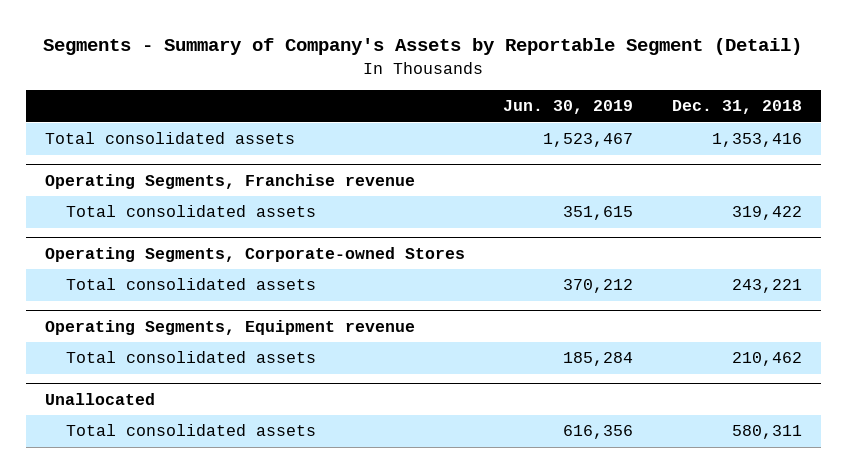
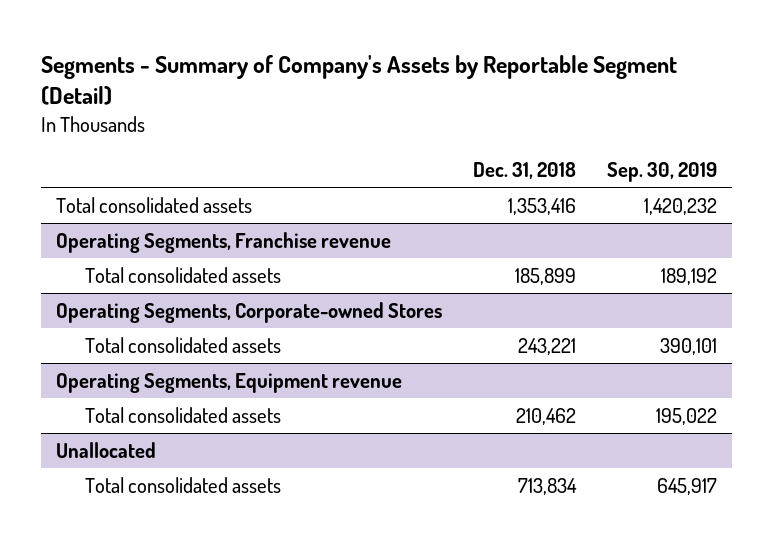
[503,100,634,115] Jun. 30, 2019 -> none
none -> [606,162,717,183] Sep. 30, 2019
[731,206,802,221] 319,422 -> [514,267,576,285] 185,899
[731,425,802,440] 580,311 -> [517,477,577,495] 713,834

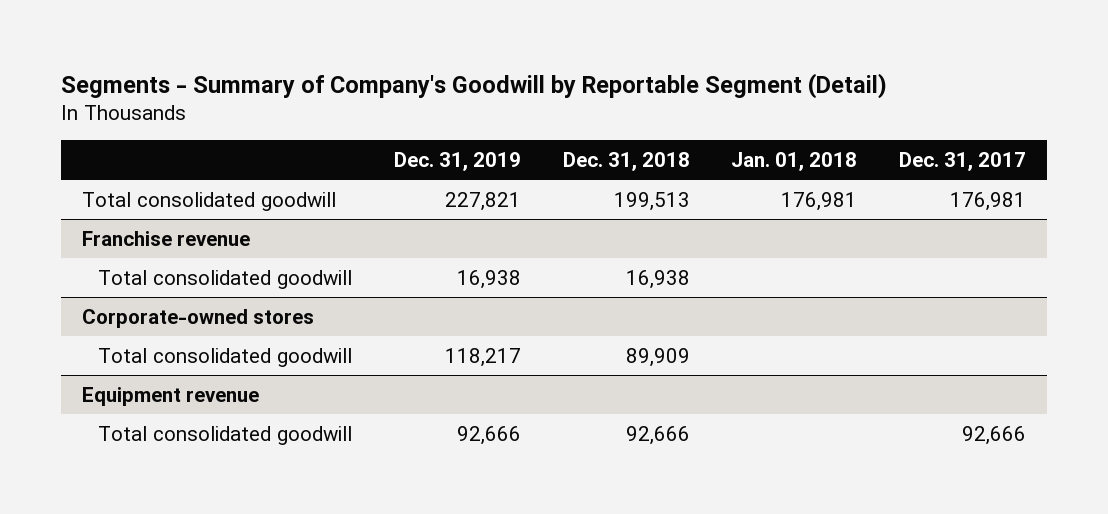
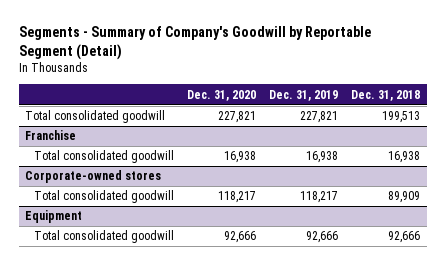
[731,152,858,172] Jan. 01, 2018 -> none
[899,152,1027,172] Dec. 31, 2017 -> none
none -> [187,89,257,101] Dec. 31, 2020
[81,230,250,246] Franchise revenue -> [25,130,77,141] Franchise
[81,386,259,406] Equipment revenue -> [25,210,83,224] Equipment

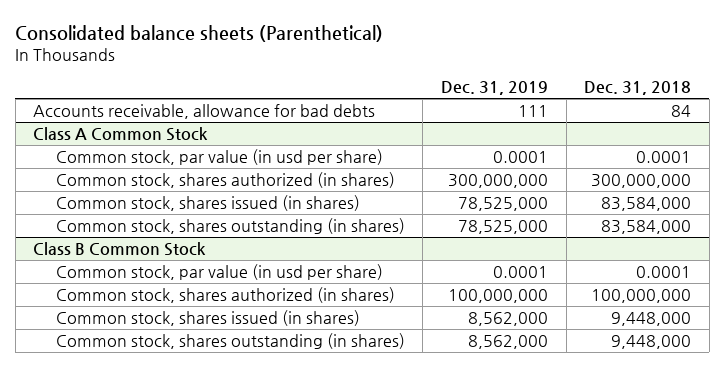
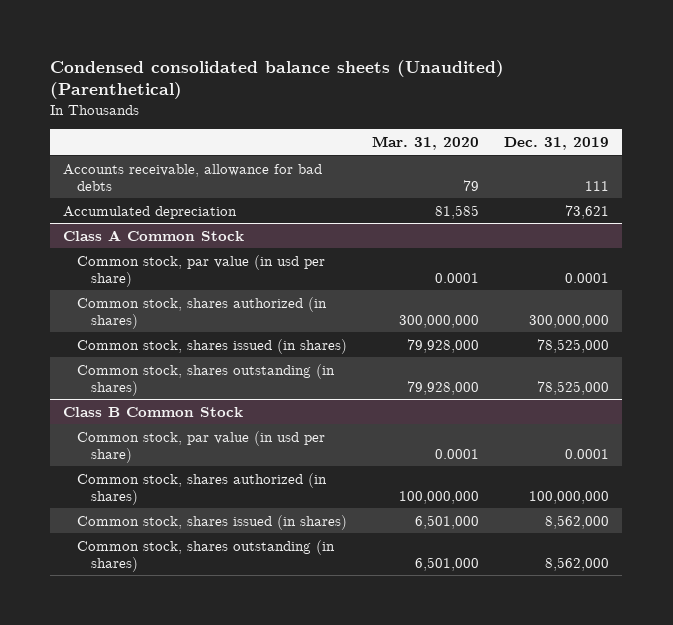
[15,25,384,43] Consolidated balance sheets (Parenthetical) -> [50,59,505,100] Condensed consolidated balance sheets (Unaudited) (Parenthetical)
[584,81,692,96] Dec. 31, 2018 -> none
none -> [372,136,480,151] Mar. 31, 2020
none -> [63,205,238,219] Accumulated depreciation

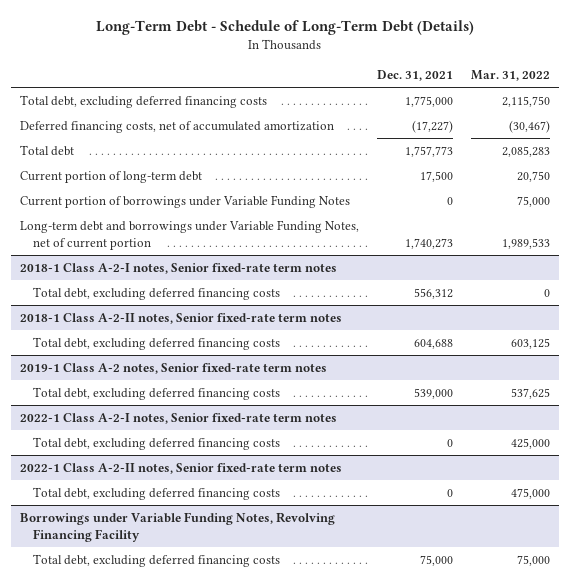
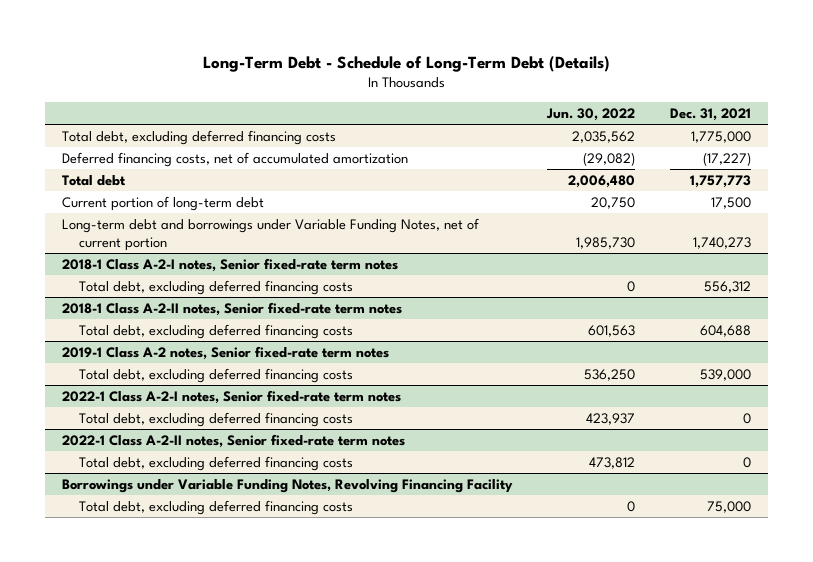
[471,70,551,82] Mar. 31, 2022 -> none
none -> [546,108,636,122] Jun. 30, 2022
[19,194,350,208] Current portion of borrowings under Variable Funding Notes -> none

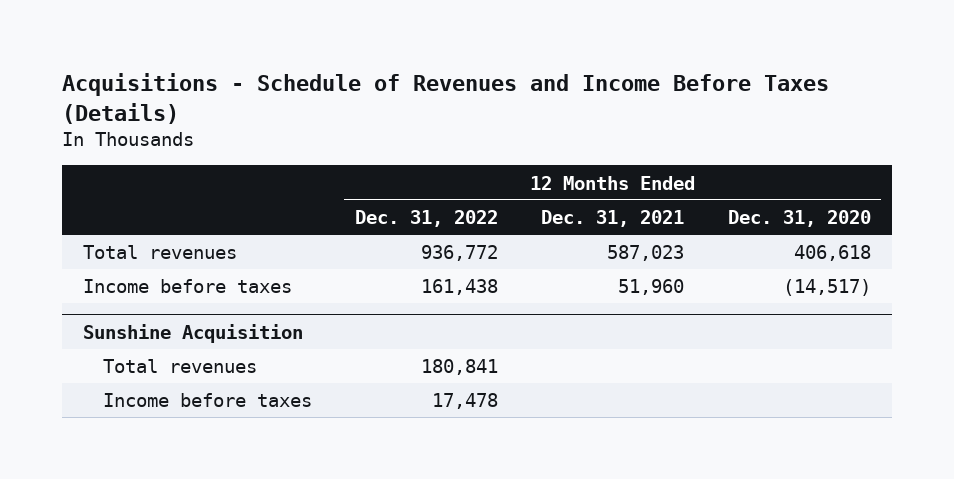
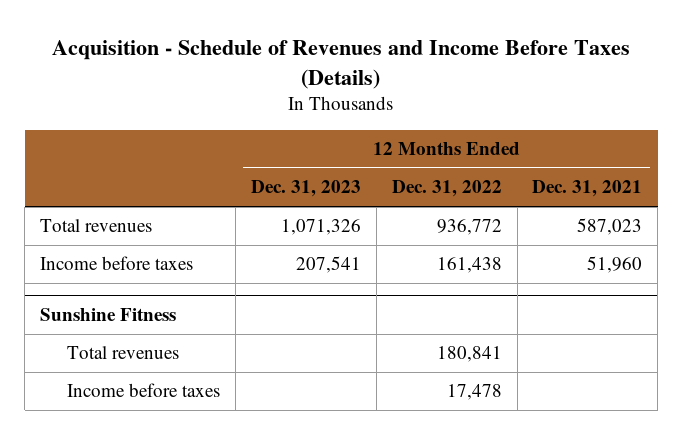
[61,73,829,124] Acquisitions - Schedule of Revenues and Income Before Taxes (Details) -> [52,39,631,89] Acquisition - Schedule of Revenues and Income Before Taxes (Details)
[727,209,871,227] Dec. 31, 2020 -> none
none -> [250,180,361,198] Dec. 31, 2023
[83,323,304,343] Sunshine Acquisition -> [40,307,177,321] Sunshine Fitness

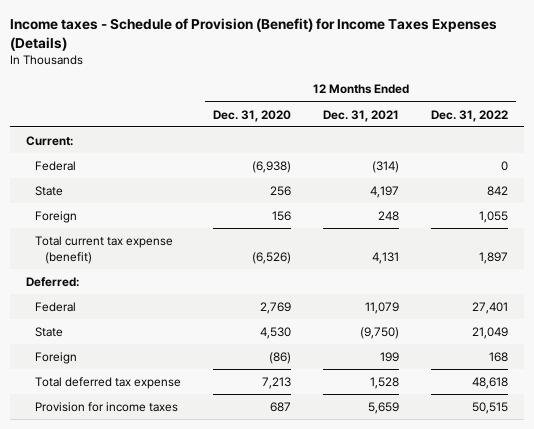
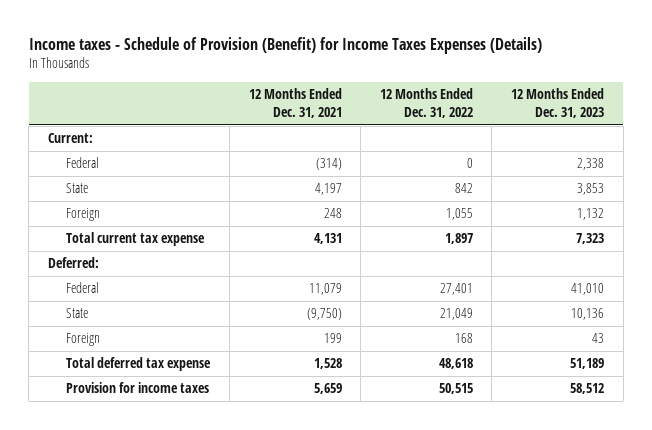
[213,109,292,122] Dec. 31, 2020 -> none
none -> [510,88,604,119] 12 Months Ended Dec. 31, 2023
[35,235,174,264] Total current tax expense (benefit) -> [66,232,206,247] Total current tax expense

